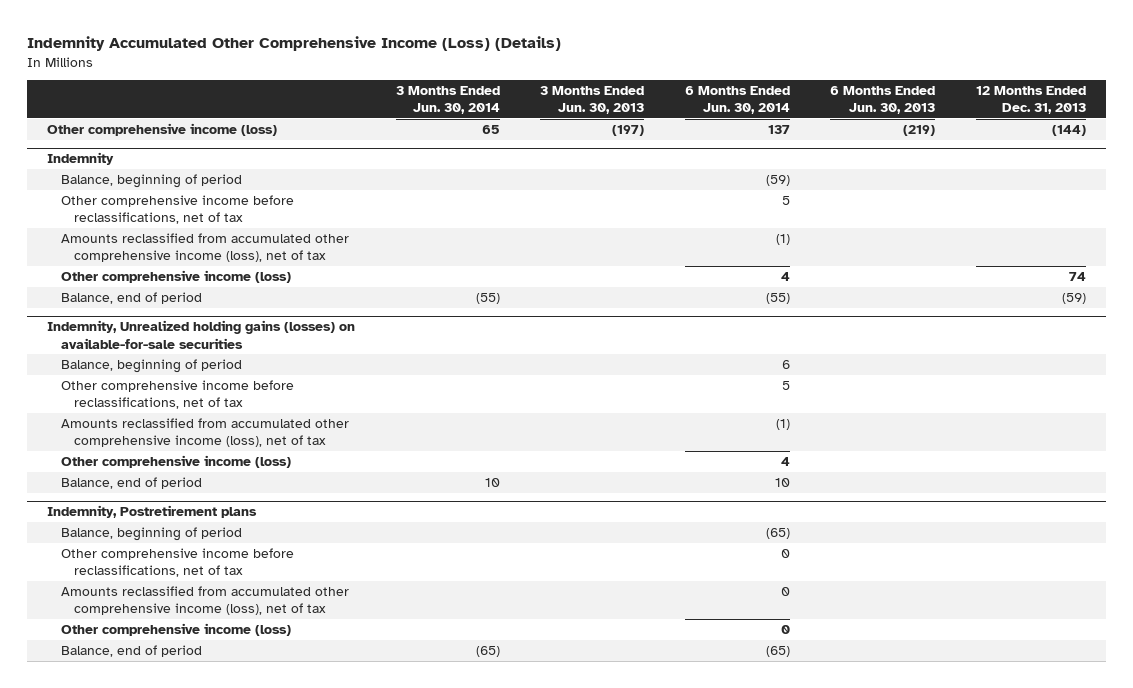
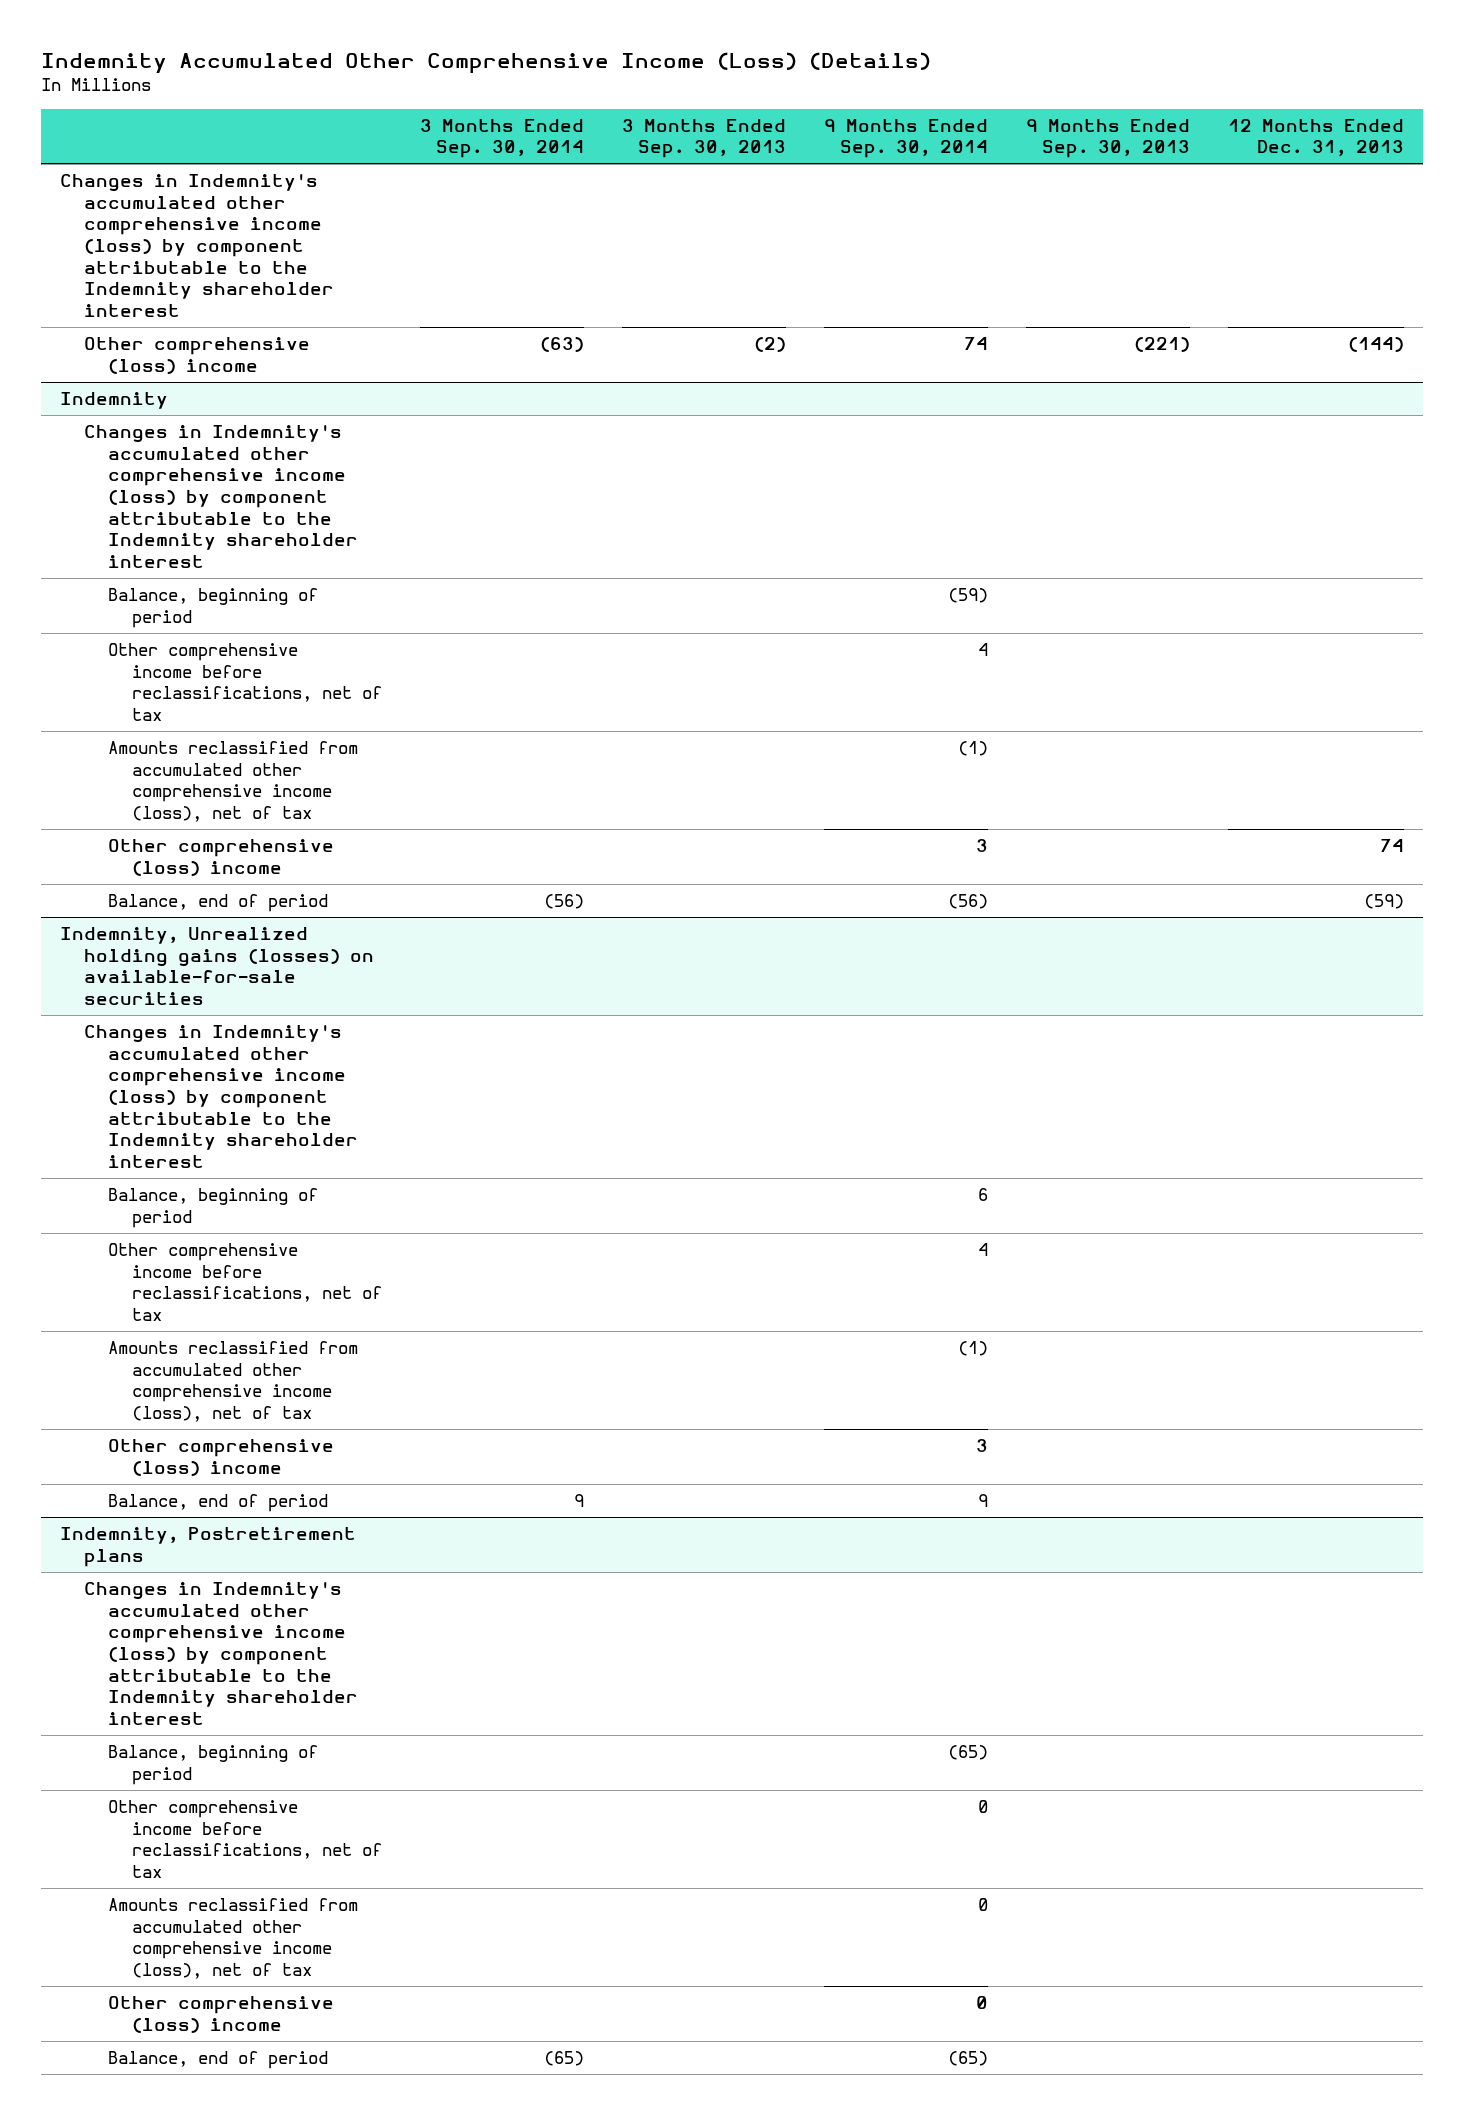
[395,86,500,115] 3 Months Ended Jun. 30, 2014 -> none
[540,86,645,115] 3 Months Ended Jun. 30, 2013 -> none
[684,86,790,115] 6 Months Ended Jun. 30, 2014 -> none
[830,86,936,115] 6 Months Ended Jun. 30, 2013 -> none
none -> [420,118,585,159] 3 Months Ended Sep. 30, 2014
none -> [622,118,787,159] 3 Months Ended Sep. 30, 2013
none -> [824,118,989,159] 9 Months Ended Sep. 30, 2014
none -> [1026,118,1191,159] 9 Months Ended Sep. 30, 2013
none -> [60,173,335,318] Changes in Indemnity's accumulated other comprehensive income (loss) by component attributable to the Indemnity shareholder interest
[47,122,278,136] Other comprehensive income (loss) -> [84,336,311,374] Other comprehensive (loss) income
none -> [84,424,359,569] Changes in Indemnity's accumulated other comprehensive income (loss) by component attributable to the Indemnity shareholder interest
[60,269,291,283] Other comprehensive income (loss) -> [108,838,335,876] Other comprehensive (loss) income
none -> [84,1024,359,1169] Changes in Indemnity's accumulated other comprehensive income (loss) by component attributable to the Indemnity shareholder interest
[60,454,291,468] Other comprehensive income (loss) -> [108,1438,335,1476] Other comprehensive (loss) income
none -> [84,1581,359,1726] Changes in Indemnity's accumulated other comprehensive income (loss) by component attributable to the Indemnity shareholder interest
[60,622,291,636] Other comprehensive income (loss) -> [108,1995,335,2033] Other comprehensive (loss) income

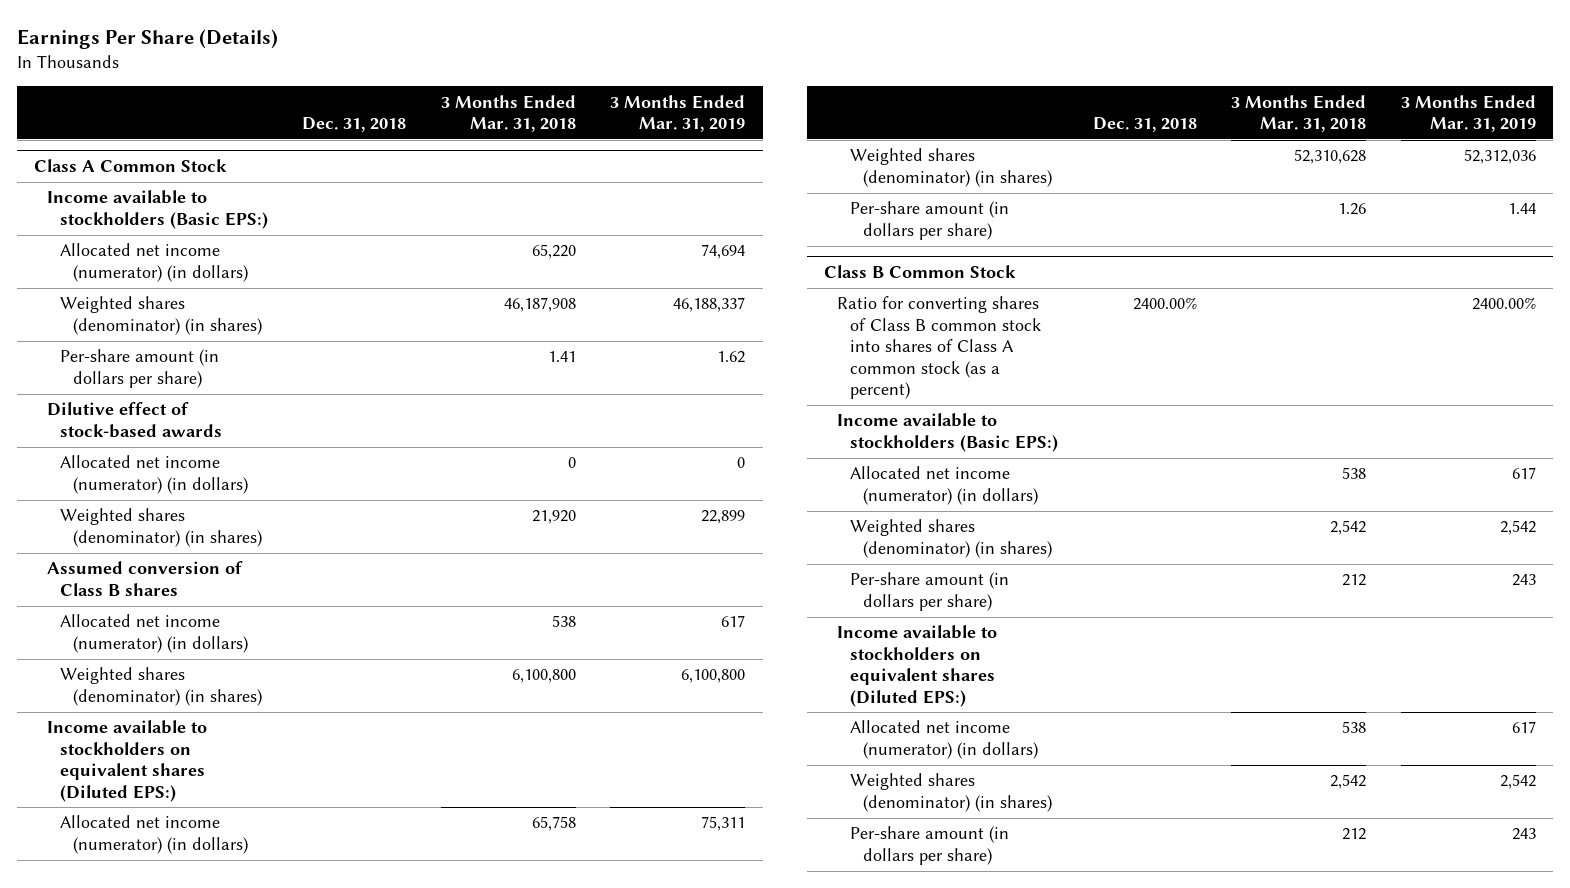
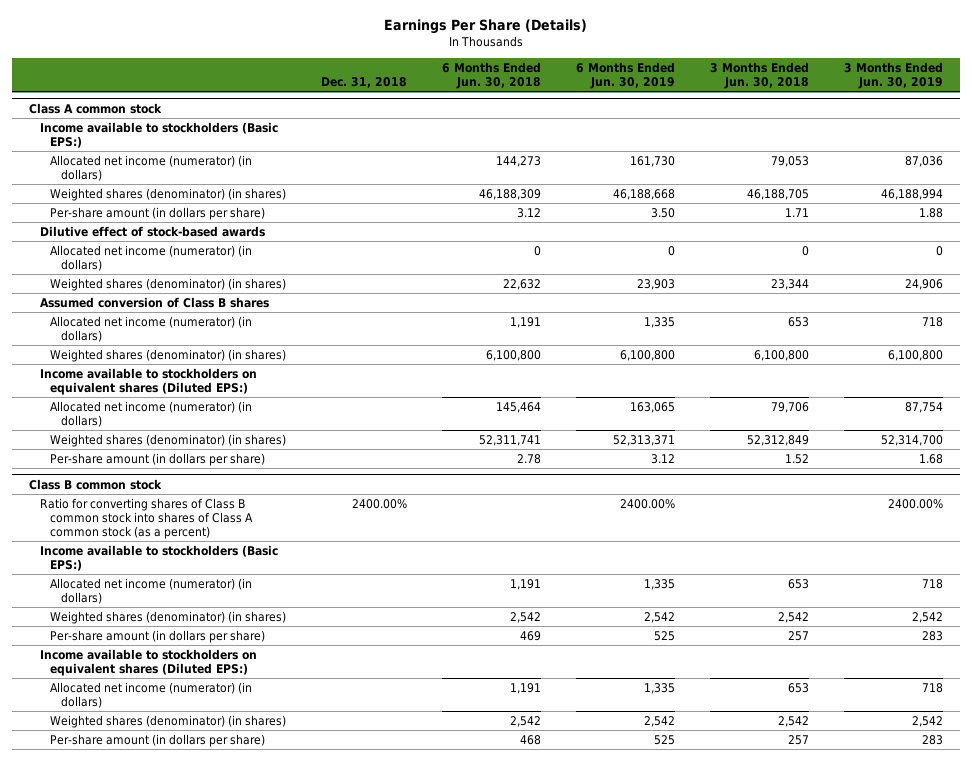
[440,94,576,133] 3 Months Ended Mar. 31, 2018 -> none
[610,94,746,133] 3 Months Ended Mar. 31, 2019 -> none
none -> [441,62,541,90] 6 Months Ended Jun. 30, 2018
none -> [575,62,675,90] 6 Months Ended Jun. 30, 2019
none -> [709,62,809,90] 3 Months Ended Jun. 30, 2018
none -> [843,62,943,90] 3 Months Ended Jun. 30, 2019
[34,159,228,173] Class A Common Stock -> [29,102,163,114] Class A common stock
[824,265,1017,279] Class B Common Stock -> [29,478,163,490] Class B common stock

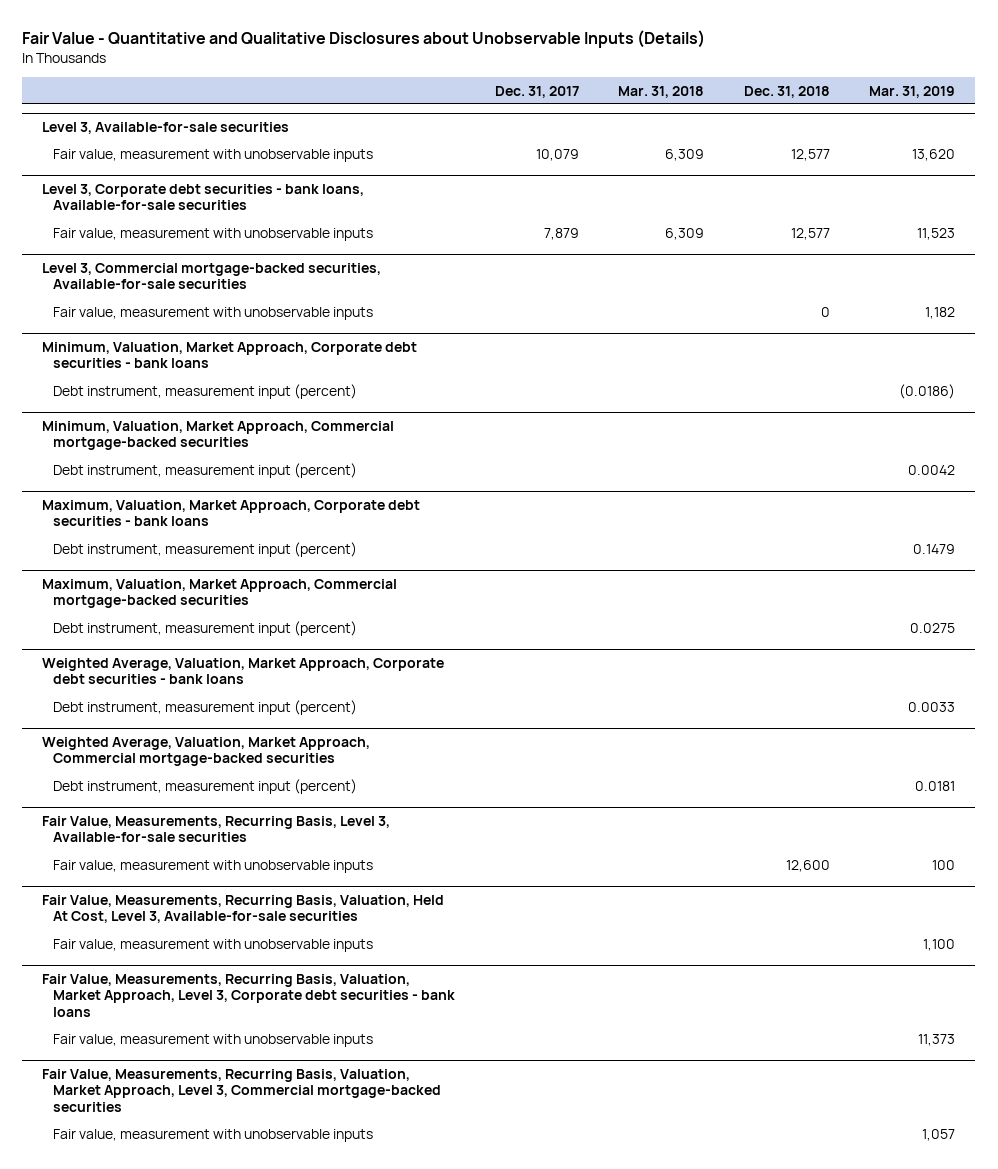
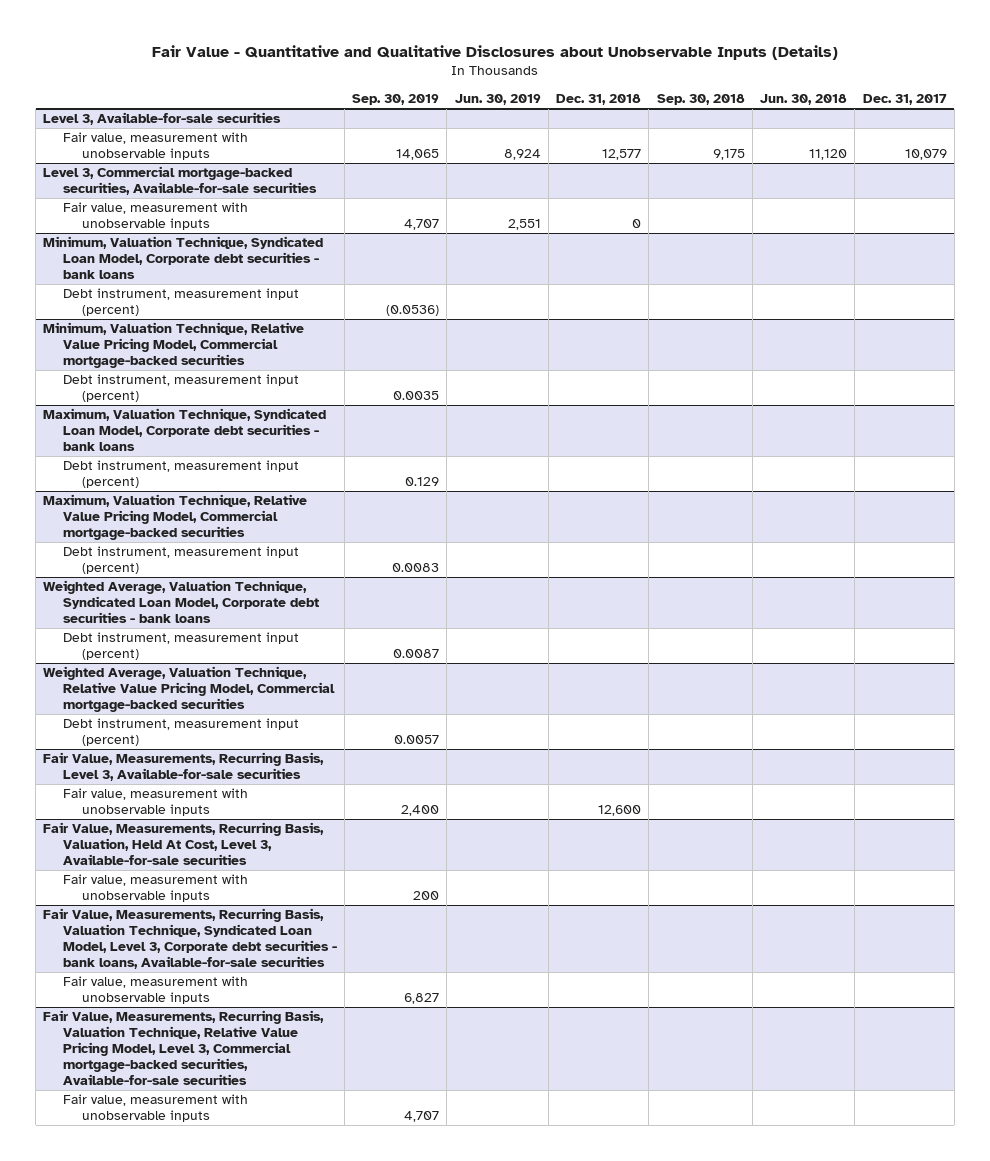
[618,85,705,98] Mar. 31, 2018 -> none
[869,85,956,98] Mar. 31, 2019 -> none
none -> [352,93,440,105] Sep. 30, 2019
none -> [454,93,541,105] Jun. 30, 2019
none -> [656,93,745,105] Sep. 30, 2018
none -> [760,93,848,105] Jun. 30, 2018
[42,183,365,211] Level 3, Corporate debt securities - bank loans, Available-for-sale securities -> none
[53,227,374,241] Fair value, measurement with unobservable inputs -> none
[42,341,418,369] Minimum, Valuation, Market Approach, Corporate debt securities - bank loans -> [43,236,324,280] Minimum, Valuation Technique, Syndicated Loan Model, Corporate debt securities - bank loans
[42,420,395,451] Minimum, Valuation, Market Approach, Commercial mortgage-backed securities -> none
[53,462,358,478] Debt instrument, measurement input (percent) -> none
none -> [43,322,305,369] Minimum, Valuation Technique, Relative Value Pricing Model, Commercial mortgage-backed securities
none -> [62,374,299,403] Debt instrument, measurement input (percent)
[42,499,421,527] Maximum, Valuation, Market Approach, Corporate debt securities - bank loans -> [43,408,327,452] Maximum, Valuation Technique, Syndicated Loan Model, Corporate debt securities - bank loans
[42,578,398,609] Maximum, Valuation, Market Approach, Commercial mortgage-backed securities -> none
[53,620,358,636] Debt instrument, measurement input (percent) -> none
none -> [43,494,308,541] Maximum, Valuation Technique, Relative Value Pricing Model, Commercial mortgage-backed securities
none -> [62,546,299,575] Debt instrument, measurement input (percent)
[42,657,445,685] Weighted Average, Valuation, Market Approach, Corporate debt securities - bank loans -> [43,580,319,624] Weighted Average, Valuation Technique, Syndicated Loan Model, Corporate debt securities - bank loans
[42,736,371,767] Weighted Average, Valuation, Market Approach, Commercial mortgage-backed securities -> [43,666,335,713] Weighted Average, Valuation Technique, Relative Value Pricing Model, Commercial mortgage-backed securities
[42,973,456,1017] Fair Value, Measurements, Recurring Basis, Valuation, Market Approach, Level 3, Corporate debt securities - bank loans -> [43,908,337,970] Fair Value, Measurements, Recurring Basis, Valuation Technique, Syndicated Loan Model, Level 3, Corporate debt securities - bank loans, Available-for-sale securities
[42,1068,442,1112] Fair Value, Measurements, Recurring Basis, Valuation, Market Approach, Level 3, Commercial mortgage-backed securities -> [43,1010,325,1086] Fair Value, Measurements, Recurring Basis, Valuation Technique, Relative Value Pricing Model, Level 3, Commercial mortgage-backed securities, Available-for-sale securities

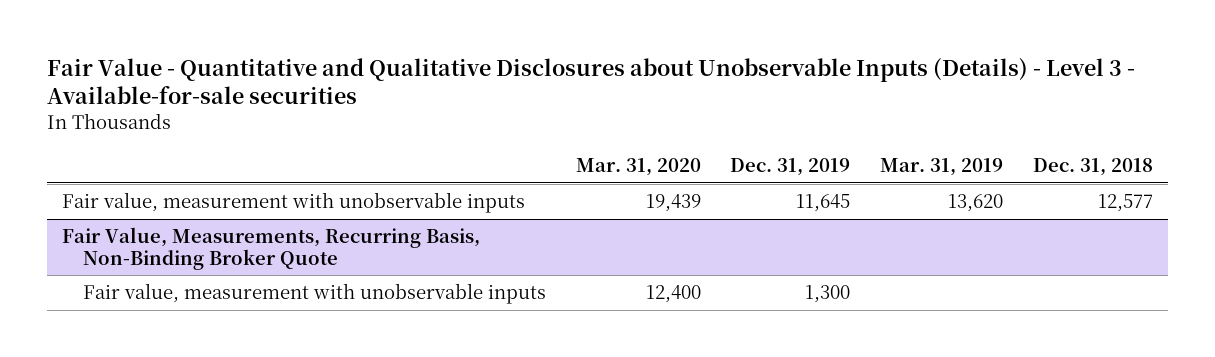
[152,44,839,60] Fair Value - Quantitative and Qualitative Disclosures about Unobservable Inputs (Details) -> [46,57,1135,105] Fair Value - Quantitative and Qualitative Disclosures about Unobservable Inputs (Details) - Level 3 - Available-for-sale securities
[352,93,440,105] Sep. 30, 2019 -> none
[454,93,541,105] Jun. 30, 2019 -> none
[656,93,745,105] Sep. 30, 2018 -> none
[760,93,848,105] Jun. 30, 2018 -> none
[862,93,947,105] Dec. 31, 2017 -> none
none -> [575,158,701,177] Mar. 31, 2020
none -> [730,158,851,177] Dec. 31, 2019
none -> [880,158,1004,177] Mar. 31, 2019
[43,112,282,126] Level 3, Available-for-sale securities -> none
[43,166,317,196] Level 3, Commercial mortgage-backed securities, Available-for-sale securities -> none
[62,202,248,231] Fair value, measurement with unobservable inputs -> none
[43,236,324,280] Minimum, Valuation Technique, Syndicated Loan Model, Corporate debt securities - bank loans -> none
[62,288,299,317] Debt instrument, measurement input (percent) -> none
[43,322,305,369] Minimum, Valuation Technique, Relative Value Pricing Model, Commercial mortgage-backed securities -> none
[62,374,299,403] Debt instrument, measurement input (percent) -> none
[43,408,327,452] Maximum, Valuation Technique, Syndicated Loan Model, Corporate debt securities - bank loans -> none
[62,460,299,489] Debt instrument, measurement input (percent) -> none
[43,494,308,541] Maximum, Valuation Technique, Relative Value Pricing Model, Commercial mortgage-backed securities -> none
[62,546,299,575] Debt instrument, measurement input (percent) -> none
[43,580,319,624] Weighted Average, Valuation Technique, Syndicated Loan Model, Corporate debt securities - bank loans -> none
[62,632,299,661] Debt instrument, measurement input (percent) -> none
[43,666,335,713] Weighted Average, Valuation Technique, Relative Value Pricing Model, Commercial mortgage-backed securities -> none
[62,718,299,747] Debt instrument, measurement input (percent) -> none
[43,752,325,782] Fair Value, Measurements, Recurring Basis, Level 3, Available-for-sale securities -> none
[62,788,248,817] Fair value, measurement with unobservable inputs -> none
[43,822,325,866] Fair Value, Measurements, Recurring Basis, Valuation, Held At Cost, Level 3, Available-for-sale securities -> none
[62,874,248,903] Fair value, measurement with unobservable inputs -> none
[43,908,337,970] Fair Value, Measurements, Recurring Basis, Valuation Technique, Syndicated Loan Model, Level 3, Corporate debt securities - bank loans, Available-for-sale securities -> none
[62,976,248,1005] Fair value, measurement with unobservable inputs -> none
[43,1010,325,1086] Fair Value, Measurements, Recurring Basis, Valuation Technique, Relative Value Pricing Model, Level 3, Commercial mortgage-backed securities, Available-for-sale securities -> none
[62,1094,248,1123] Fair value, measurement with unobservable inputs -> none
none -> [61,227,480,270] Fair Value, Measurements, Recurring Basis, Non-Binding Broker Quote
none -> [82,283,546,305] Fair value, measurement with unobservable inputs

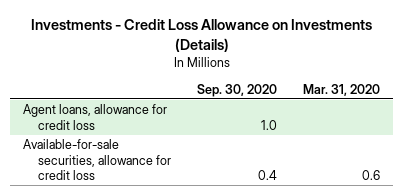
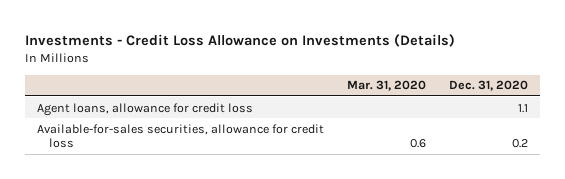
[196,83,277,97] Sep. 30, 2020 -> none
none -> [449,80,529,92] Dec. 31, 2020
[23,139,171,181] Available-for-sale securities, allowance for credit loss -> [36,123,324,149] Available-for-sales securities, allowance for credit loss

